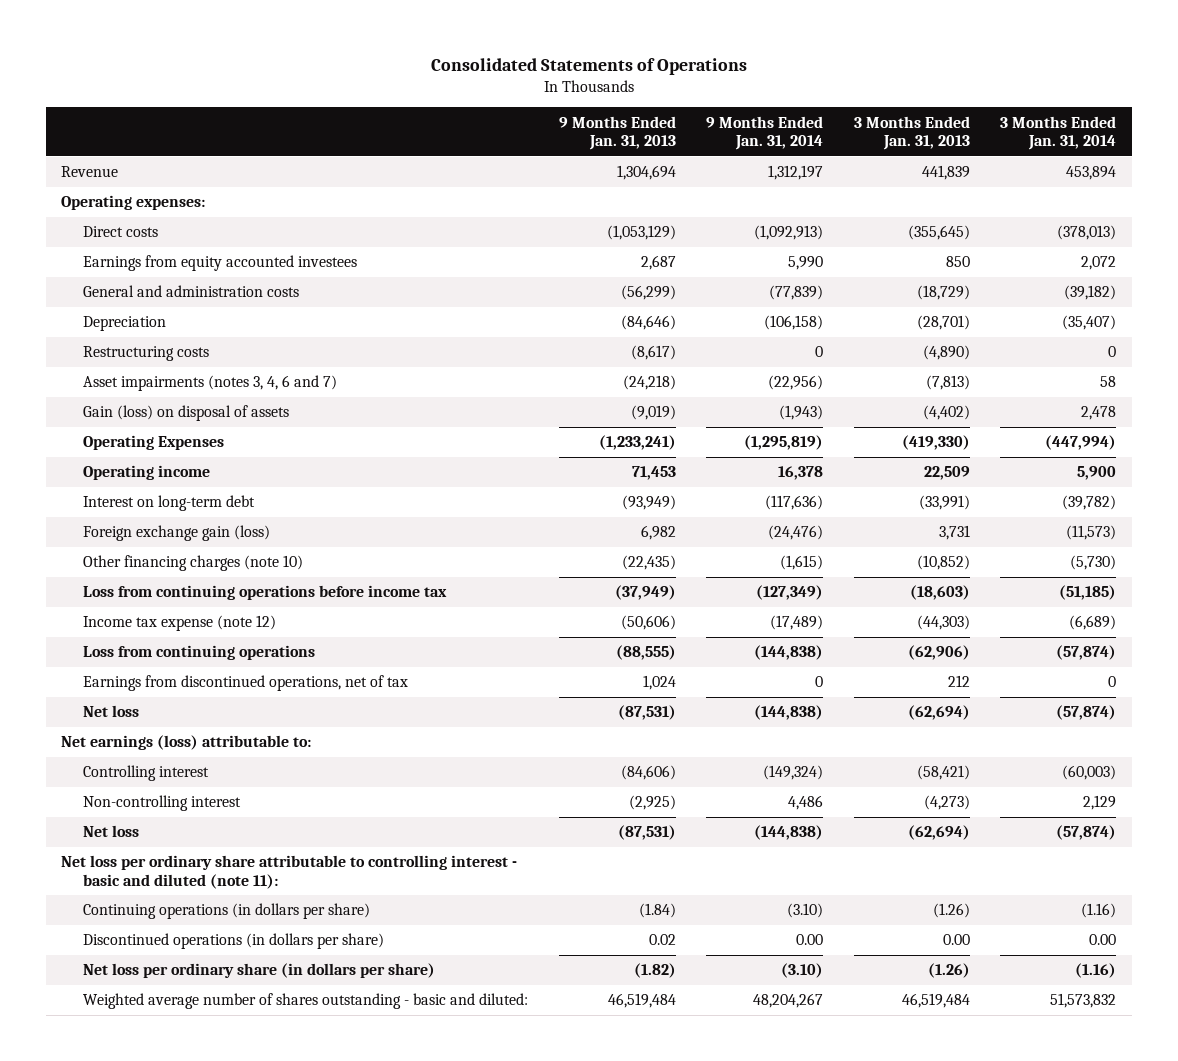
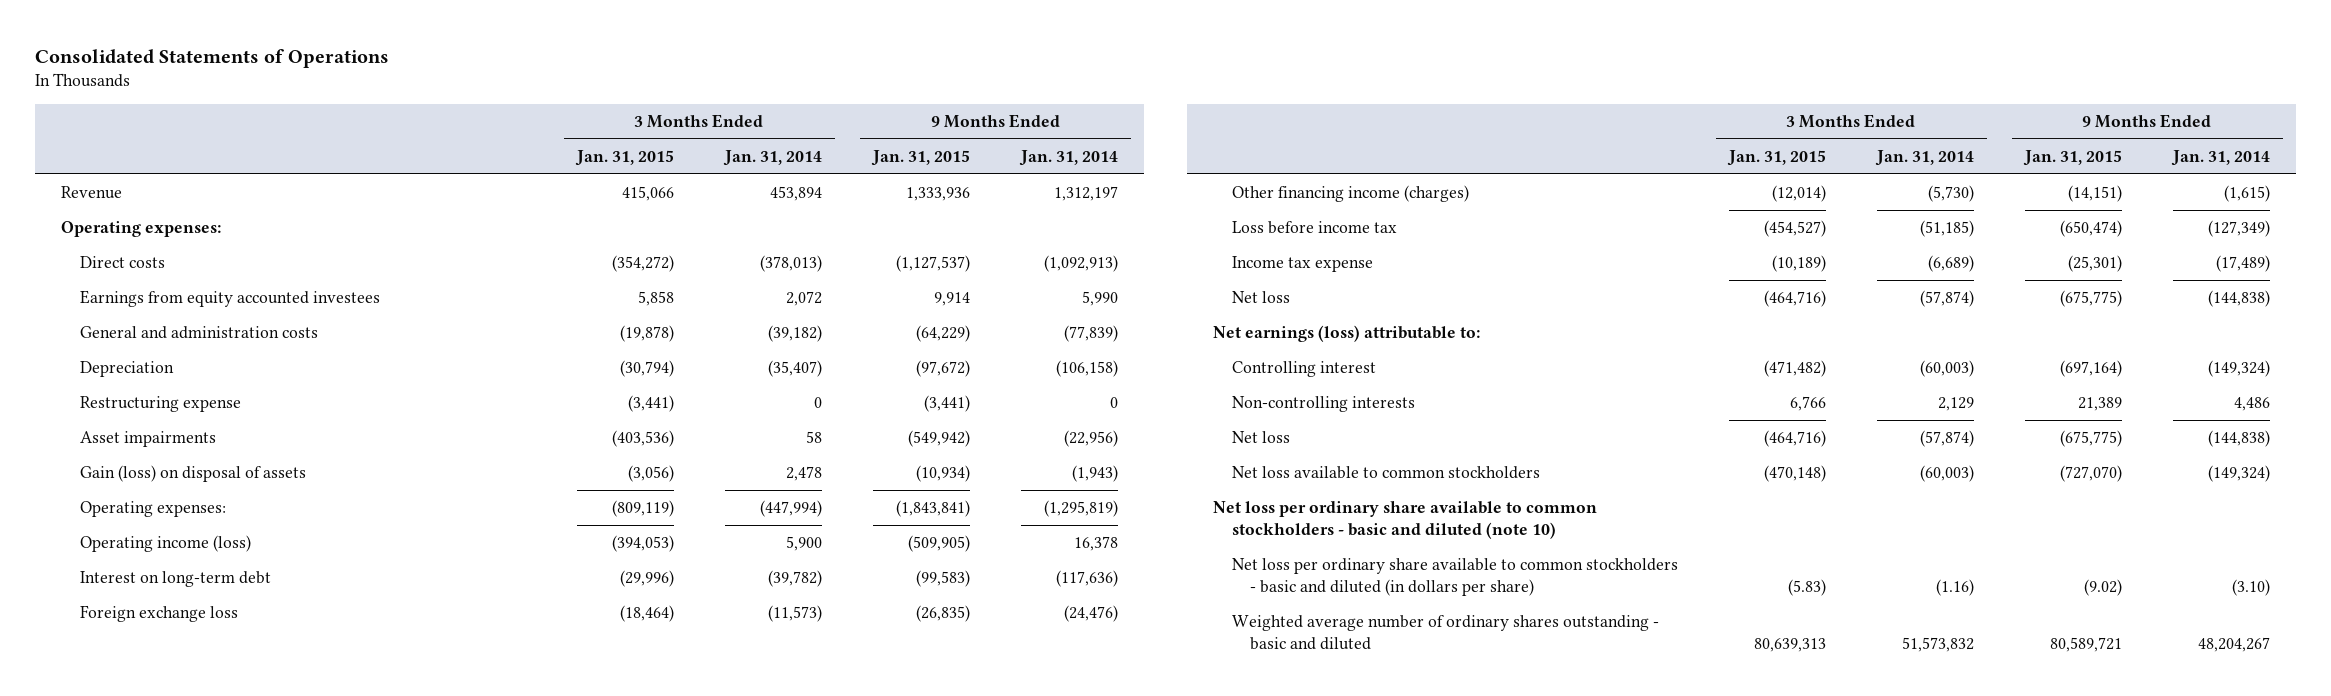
[558,115,676,151] 9 Months Ended Jan. 31, 2013 -> none
[853,115,970,151] 3 Months Ended Jan. 31, 2013 -> none
none -> [574,149,674,166] Jan. 31, 2015
none -> [870,149,970,166] Jan. 31, 2015
[83,346,210,362] Restructuring costs -> [79,396,241,413] Restructuring expense
[83,375,338,392] Asset impairments (notes 3, 4, 6 and 7) -> [79,431,216,448] Asset impairments
[83,435,225,451] Operating Expenses -> [79,501,226,518] Operating expenses:
[83,465,211,481] Operating income -> [79,535,251,553] Operating income (loss)
[83,645,316,661] Loss from continuing operations -> none
[83,675,409,692] Earnings from discontinued operations, net of tax -> none
[83,525,271,542] Foreign exchange gain (loss) -> [79,605,238,623] Foreign exchange loss
[83,555,304,572] Other financing charges (note 10) -> [1231,185,1469,203] Other financing income (charges)
[83,585,448,601] Loss from continuing operations before income tax -> [1231,221,1397,235] Loss before income tax
[83,615,277,632] Income tax expense (note 12) -> [1231,256,1373,273] Income tax expense
[83,795,242,812] Non-controlling interest -> [1231,396,1415,413] Non-controlling interests
[83,903,371,920] Continuing operations (in dollars per share) -> none
[83,933,385,950] Discontinued operations (in dollars per share) -> none
none -> [1231,466,1540,480] Net loss available to common stockholders
[61,855,518,889] Net loss per ordinary share attributable to controlling interest - basic and diluted (note 11): -> [1213,501,1598,540] Net loss per ordinary share available to common stockholders - basic and diluted (note 10)
[83,963,436,979] Net loss per ordinary share (in dollars per share) -> [1231,558,1678,597] Net loss per ordinary share available to common stockholders - basic and diluted (in dollars per share)
[83,993,529,1010] Weighted average number of shares outstanding - basic and diluted: -> [1231,615,1659,651] Weighted average number of ordinary shares outstanding - basic and diluted

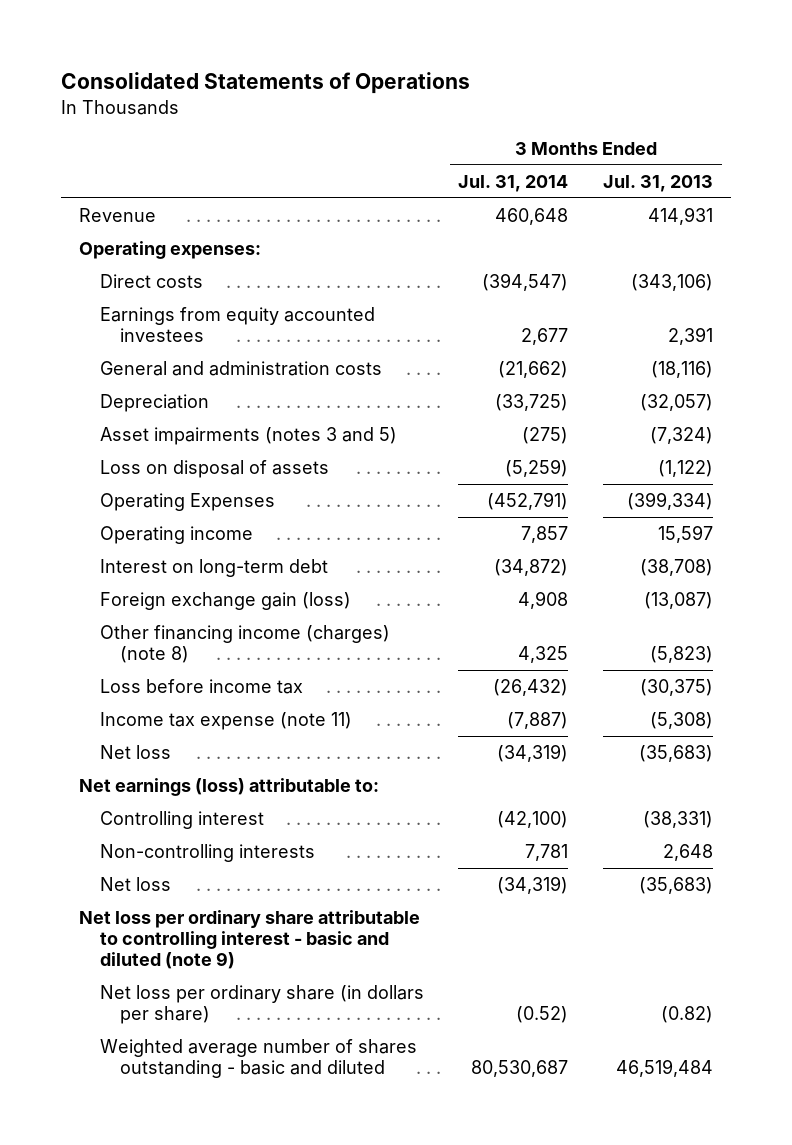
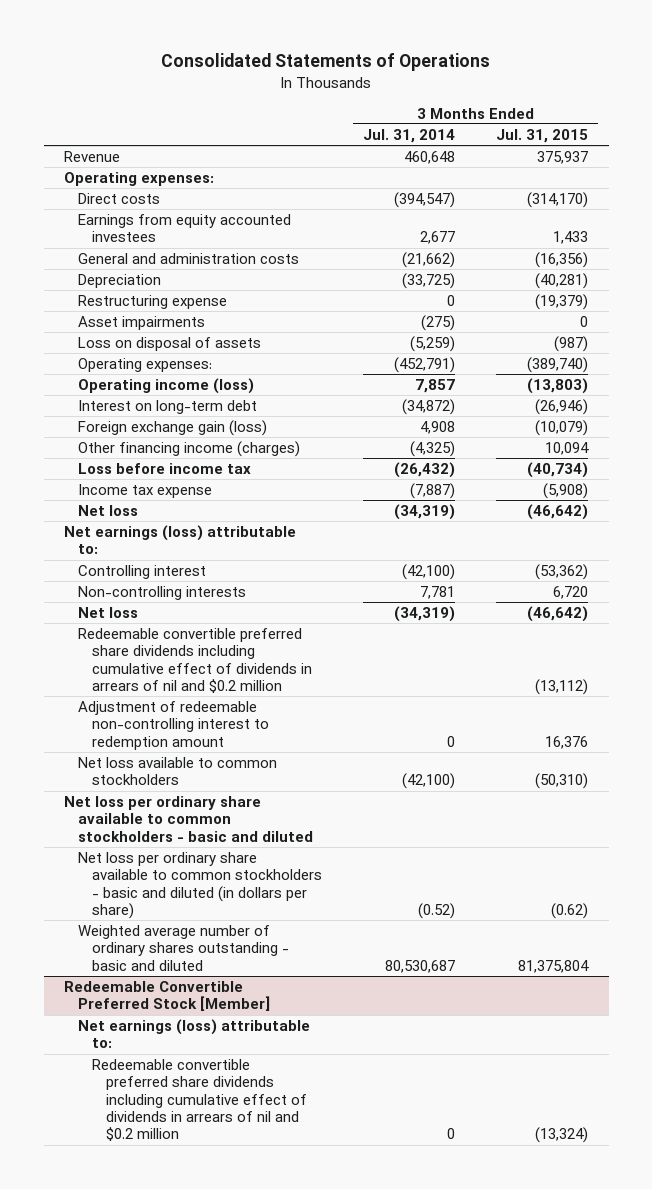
[603,174,714,192] Jul. 31, 2013 -> none
none -> [496,128,589,143] Jul. 31, 2015
none -> [78,294,228,309] Restructuring expense
[99,427,397,446] Asset impairments (notes 3 and 5) -> [78,315,206,330] Asset impairments
[99,493,275,512] Operating Expenses -> [78,357,213,372] Operating expenses:
[99,526,253,545] Operating income -> [78,377,255,394] Operating income (loss)
[99,625,390,663] Other financing income (charges) (note 8) -> [78,440,301,457] Other financing income (charges)
[518,645,569,663] 4,325 -> [410,440,456,457] (4,325)
[99,712,352,731] Income tax expense (note 11) -> [78,483,213,498] Income tax expense
none -> [78,627,312,693] Redeemable convertible preferred share dividends including cumulative effect of dividends in arrears of nil and $0.2 million
none -> [78,700,269,750] Adjustment of redeemable non-controlling interest to redemption amount
none -> [78,756,278,786] Net loss available to common stockholders
[78,910,420,969] Net loss per ordinary share attributable to controlling interest - basic and diluted (note 9) -> [64,795,314,842] Net loss per ordinary share available to common stockholders - basic and diluted
[99,985,424,1024] Net loss per ordinary share (in dollars per share) -> [78,851,322,919] Net loss per ordinary share available to common stockholders - basic and diluted (in dollars per share)
[99,1039,417,1078] Weighted average number of shares outstanding - basic and diluted -> [78,924,289,971] Weighted average number of ordinary shares outstanding - basic and diluted
none -> [64,980,271,1012] Redeemable Convertible Preferred Stock [Member]
none -> [78,1018,311,1049] Net earnings (loss) attributable to:
none -> [91,1058,307,1142] Redeemable convertible preferred share dividends including cumulative effect of dividends in arrears of nil and $0.2 million

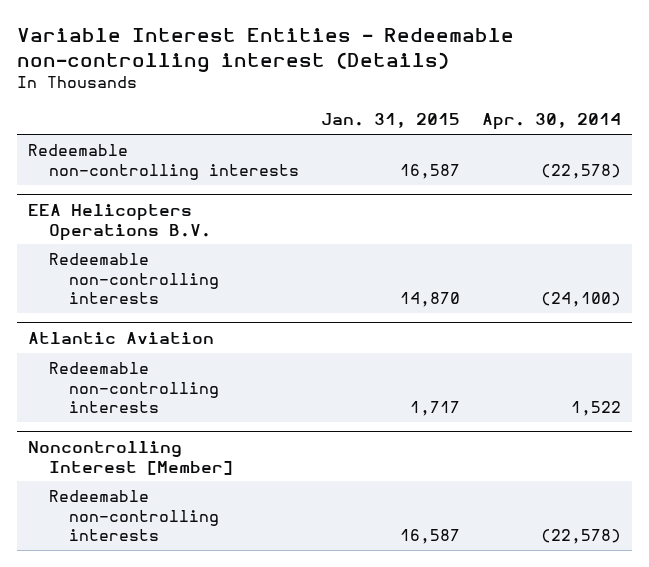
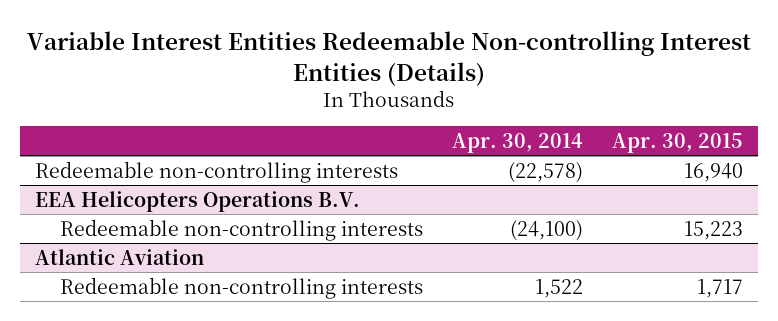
[16,27,514,72] Variable Interest Entities - Redeemable non-controlling interest (Details) -> [26,31,751,86] Variable Interest Entities Redeemable Non-controlling Interest Entities (Details)
[320,113,460,129] Jan. 31, 2015 -> none
none -> [612,132,744,153] Apr. 30, 2015
[28,440,233,475] Noncontrolling Interest [Member] -> none
[48,490,220,542] Redeemable non-controlling interests -> none

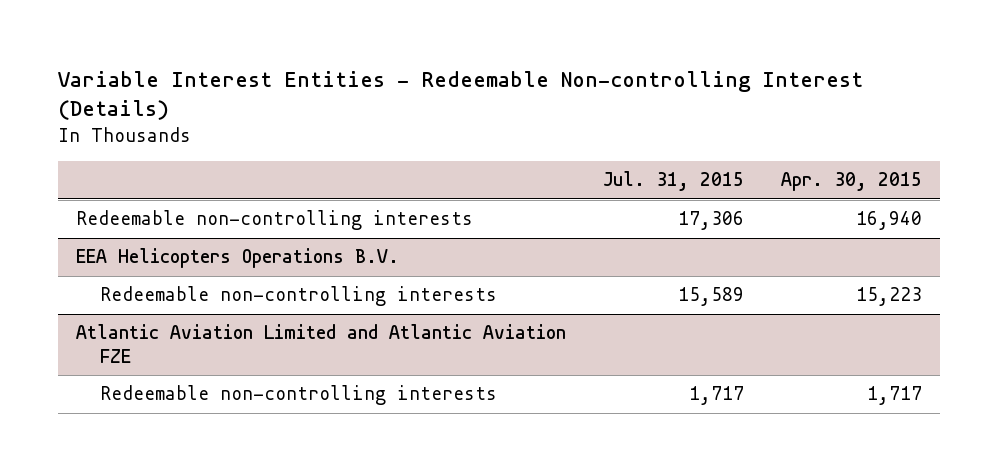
[26,31,751,86] Variable Interest Entities Redeemable Non-controlling Interest Entities (Details) -> [57,71,863,121] Variable Interest Entities - Redeemable Non-controlling Interest (Details)
[452,132,584,153] Apr. 30, 2014 -> none
none -> [602,171,744,192] Jul. 31, 2015
[34,248,204,265] Atlantic Aviation -> [76,324,567,363] Atlantic Aviation Limited and Atlantic Aviation FZE

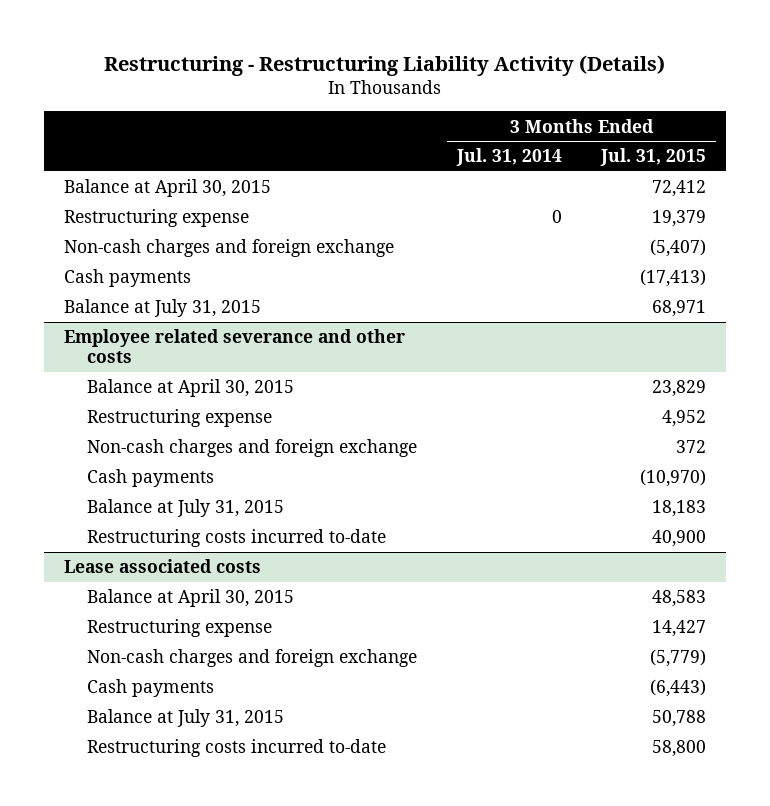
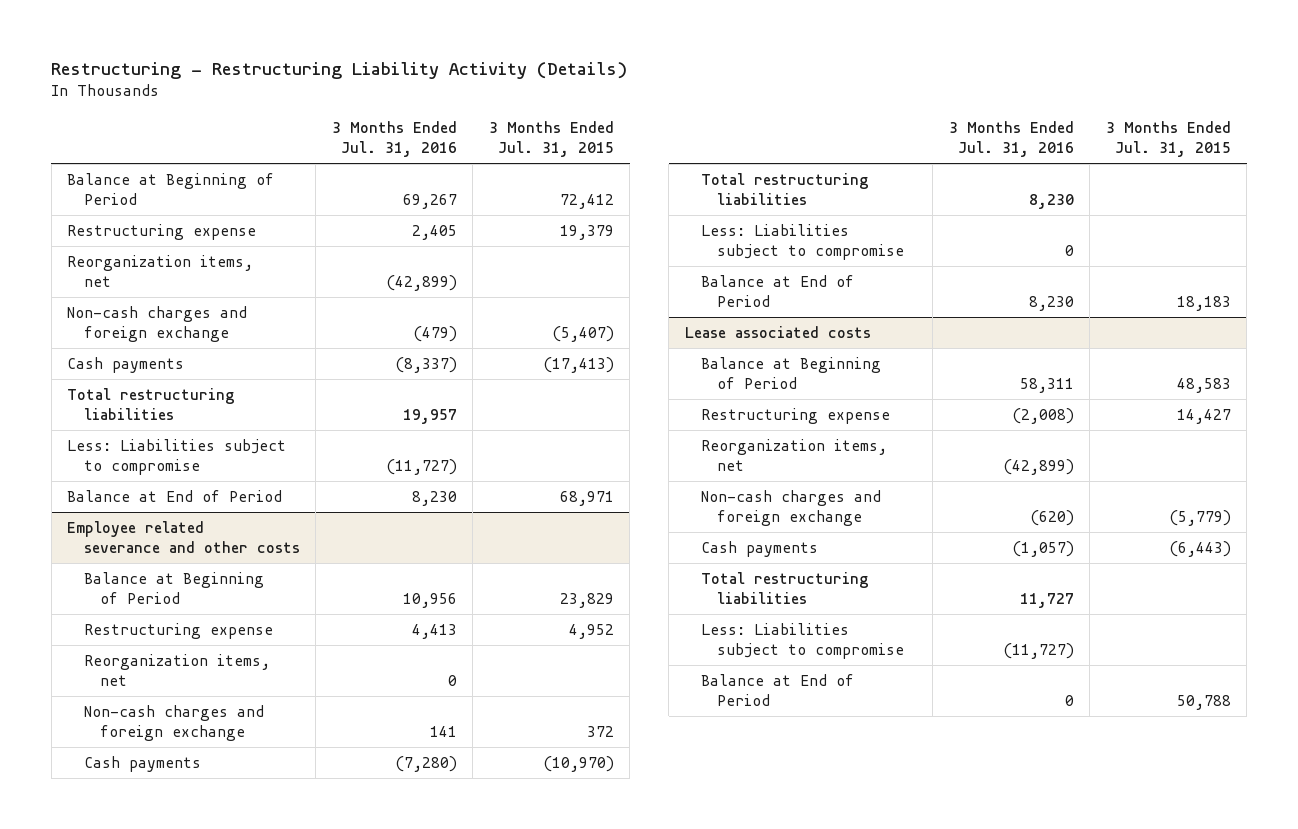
[455,148,562,167] Jul. 31, 2014 -> none
none -> [331,120,457,157] 3 Months Ended Jul. 31, 2016
[63,179,271,198] Balance at April 30, 2015 -> [67,172,275,205] Balance at Beginning of Period
none -> [67,254,254,287] Reorganization items, net
none -> [67,387,235,420] Total restructuring liabilities
none -> [67,438,287,475] Less: Liabilities subject to compromise
[63,299,261,318] Balance at July 31, 2015 -> [67,489,283,502] Balance at End of Period
[87,379,295,398] Balance at April 30, 2015 -> [83,571,264,604] Balance at Beginning of Period
none -> [83,653,270,686] Reorganization items, net
[87,529,387,548] Restructuring costs incurred to-date -> none
none -> [700,172,868,205] Total restructuring liabilities
none -> [700,223,905,260] Less: Liabilities subject to compromise
[87,499,285,518] Balance at July 31, 2015 -> [700,274,854,307] Balance at End of Period
[87,589,295,608] Balance at April 30, 2015 -> [700,356,881,389] Balance at Beginning of Period
none -> [700,438,887,471] Reorganization items, net
[87,739,387,758] Restructuring costs incurred to-date -> none
none -> [700,571,868,604] Total restructuring liabilities
none -> [700,622,905,659] Less: Liabilities subject to compromise
[87,709,285,728] Balance at July 31, 2015 -> [700,673,854,706] Balance at End of Period

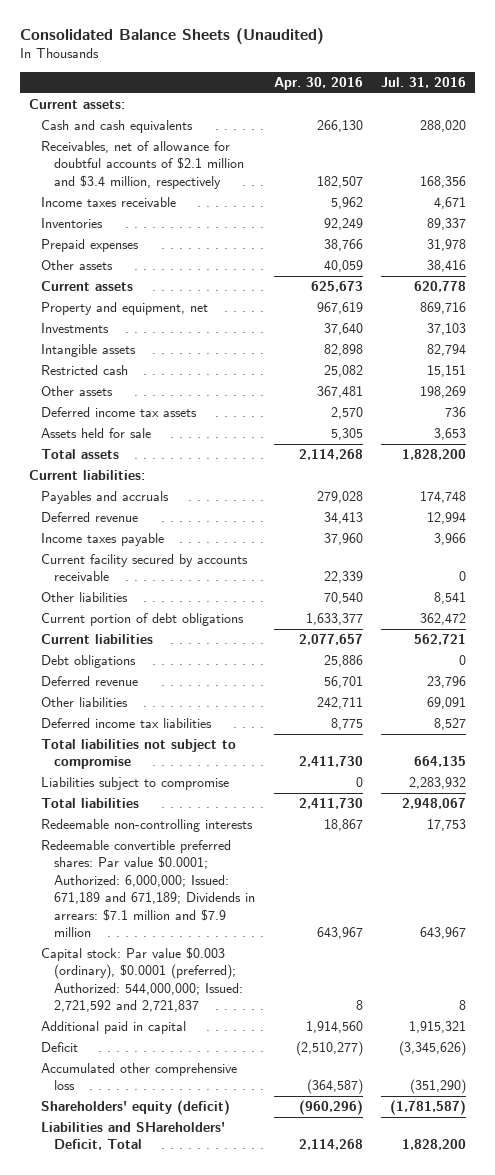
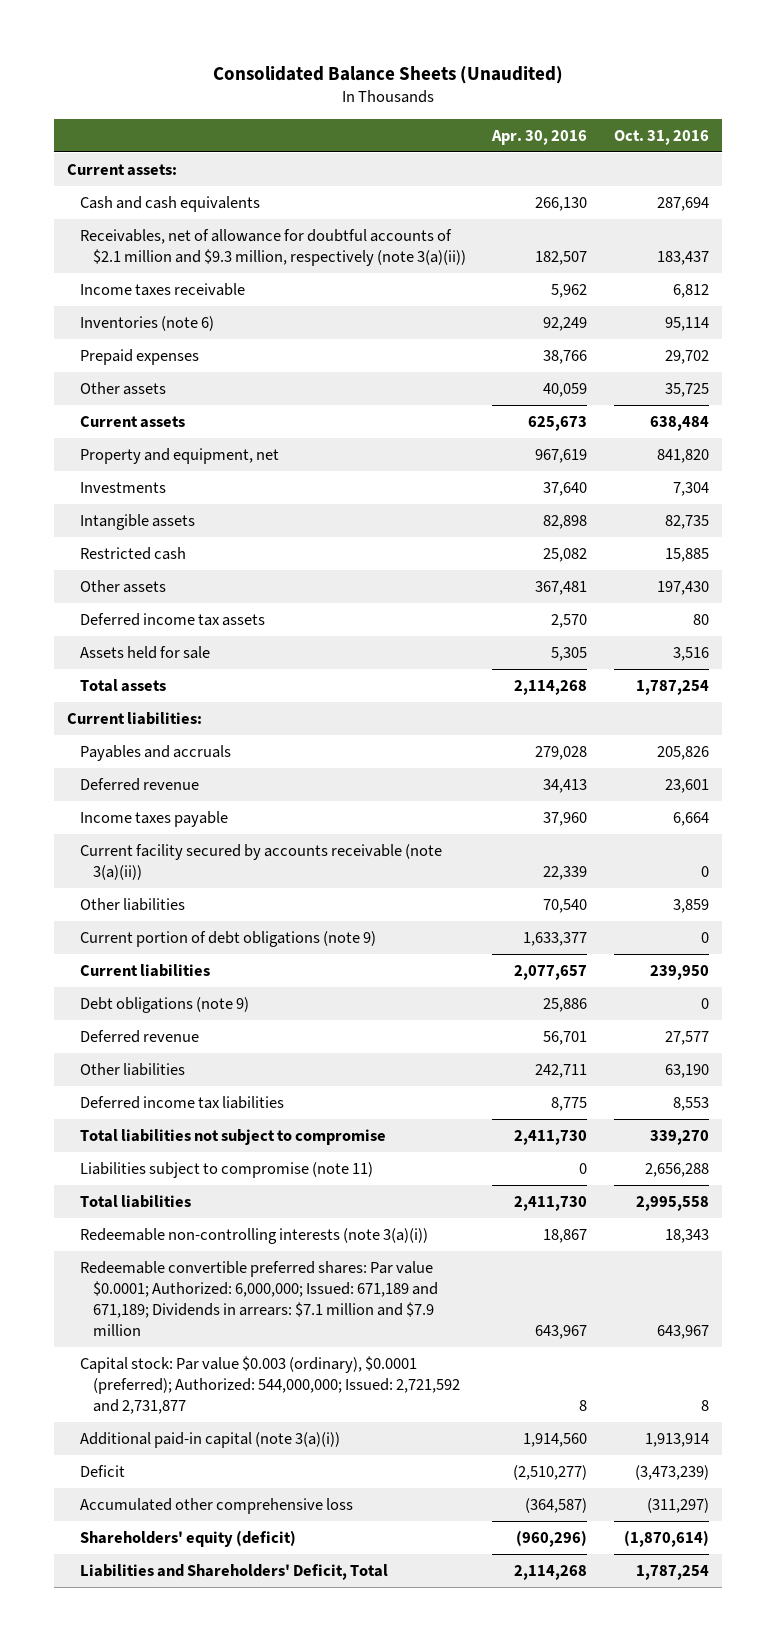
[381,76,467,88] Jul. 31, 2016 -> none
none -> [613,129,709,145] Oct. 31, 2016
[41,141,245,189] Receivables, net of allowance for doubtful accounts of $2.1 million and $3.4 million, respectively -> [80,229,467,267] Receivables, net of allowance for doubtful accounts of $2.1 million and $9.3 million, respectively (note 3(a)(ii))
[41,218,104,229] Inventories -> [80,316,215,332] Inventories (note 6)
[41,554,249,582] Current facility secured by accounts receivable -> [80,844,443,881] Current facility secured by accounts receivable (note 3(a)(ii))
[41,613,245,627] Current portion of debt obligations -> [80,931,377,948] Current portion of debt obligations (note 9)
[41,655,137,669] Debt obligations -> [80,997,250,1014] Debt obligations (note 9)
[41,777,230,791] Liabilities subject to compromise -> [80,1162,374,1179] Liabilities subject to compromise (note 11)
[41,819,254,833] Redeemable non-controlling interests -> [80,1228,429,1245] Redeemable non-controlling interests (note 3(a)(i))
[41,947,244,1013] Capital stock: Par value $0.003 (ordinary), $0.0001 (preferred); Authorized: 544,000,000; Issued: 2,721,592 and 2,721,837 -> [80,1356,461,1415] Capital stock: Par value $0.003 (ordinary), $0.0001 (preferred); Authorized: 544,000,000; Issued: 2,721,592 and 2,731,877
[41,1021,187,1035] Additional paid in capital -> [80,1432,341,1449] Additional paid-in capital (note 3(a)(i))
[41,1122,226,1151] Liabilities and SHareholders' Deficit, Total -> [80,1564,389,1581] Liabilities and Shareholders' Deficit, Total

